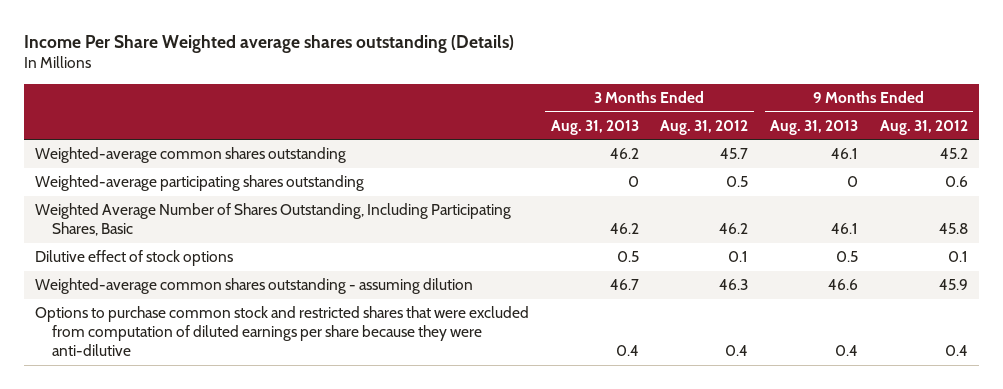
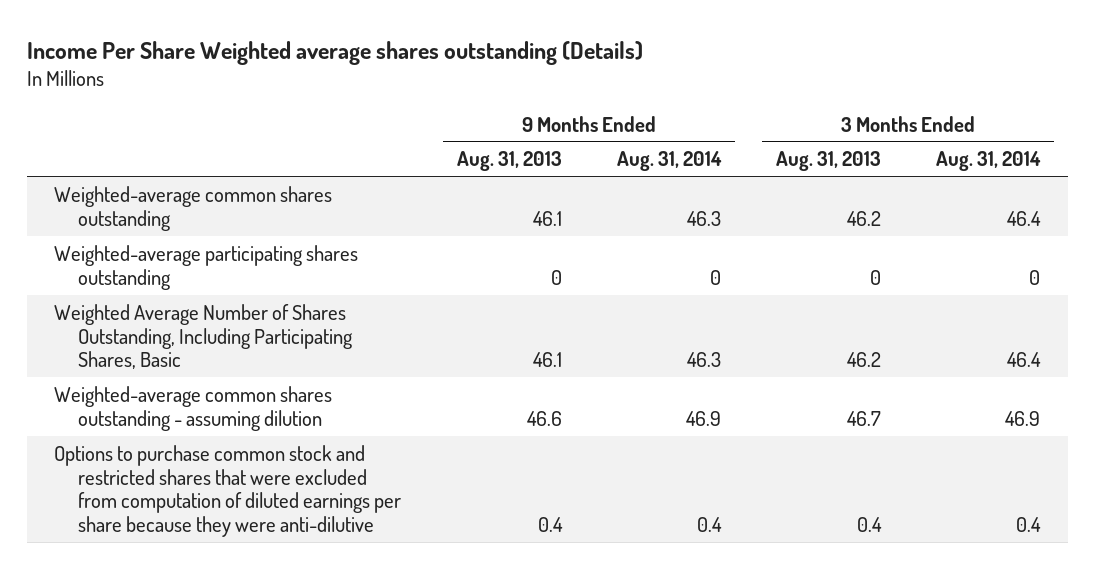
[660,119,749,135] Aug. 31, 2012 -> none
[879,119,968,135] Aug. 31, 2012 -> none
none -> [616,151,722,172] Aug. 31, 2014
none -> [936,151,1042,172] Aug. 31, 2014
[34,250,233,267] Dilutive effect of stock options -> none

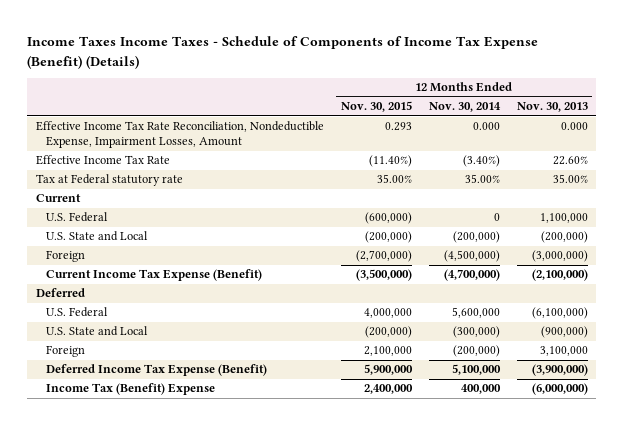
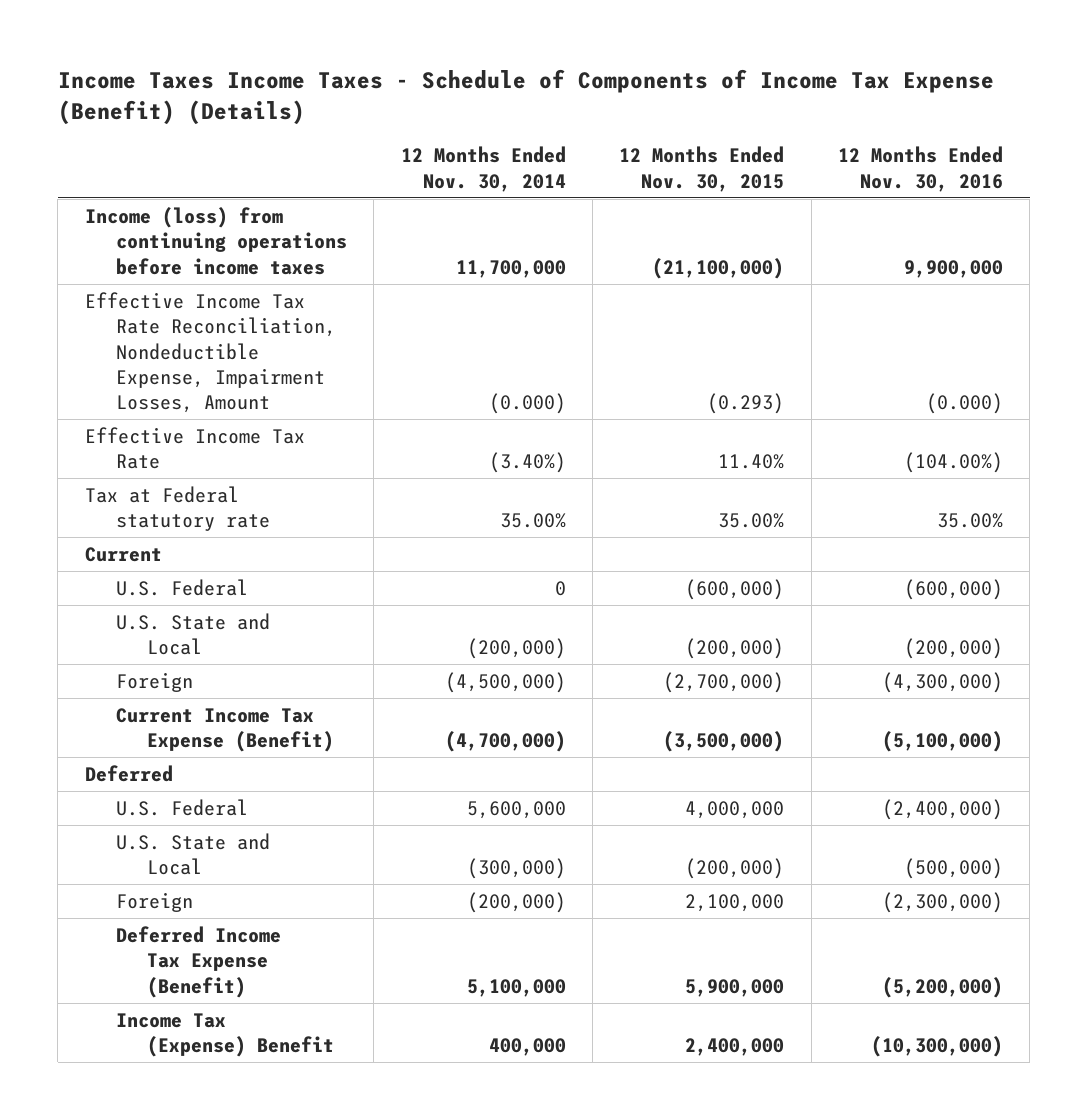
[516,102,588,113] Nov. 30, 2013 -> none
none -> [838,146,1004,192] 12 Months Ended Nov. 30, 2016
none -> [84,206,347,275] Income (loss) from continuing operations before income taxes
[384,122,412,132] 0.293 -> [707,393,785,415] (0.293)
[472,122,500,131] 0.000 -> [488,393,566,415] (0.000)
[368,155,412,168] (11.40%) -> [718,454,785,470] 11.40%
[46,383,216,396] Income Tax (Benefit) Expense -> [115,1012,334,1058] Income Tax (Expense) Benefit

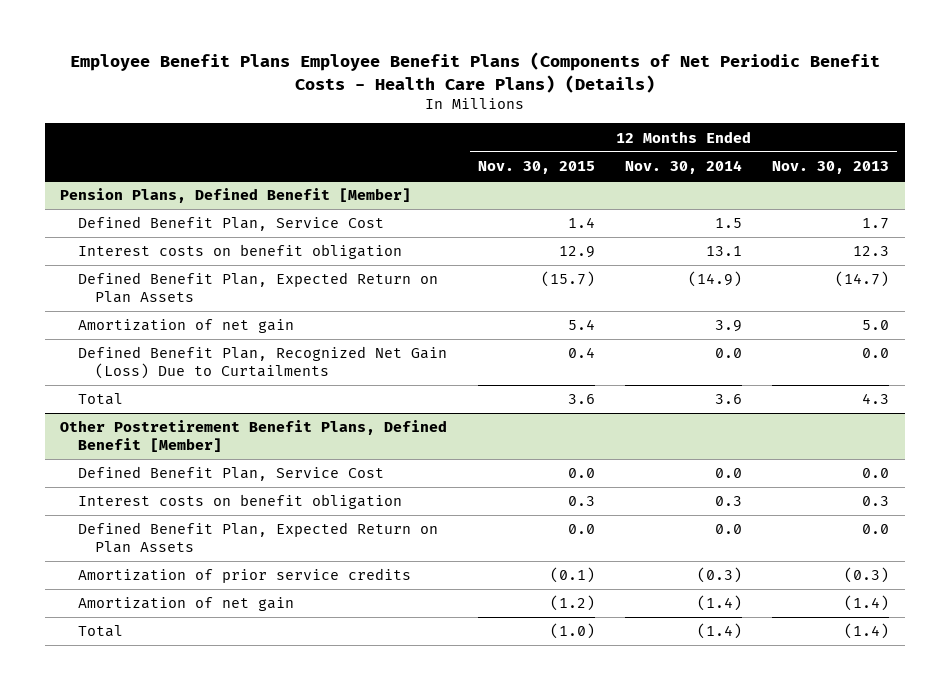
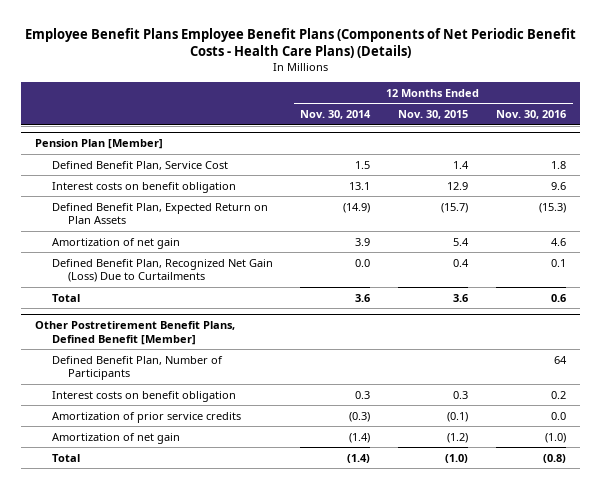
[772,160,890,174] Nov. 30, 2013 -> none
none -> [496,110,567,120] Nov. 30, 2016
[60,188,412,204] Pension Plans, Defined Benefit [Member] -> [35,139,164,150] Pension Plan [Member]
[77,466,384,482] Defined Benefit Plan, Service Cost -> none
none -> [51,355,223,381] Defined Benefit Plan, Number of Participants
[77,522,438,554] Defined Benefit Plan, Expected Return on Plan Assets -> none

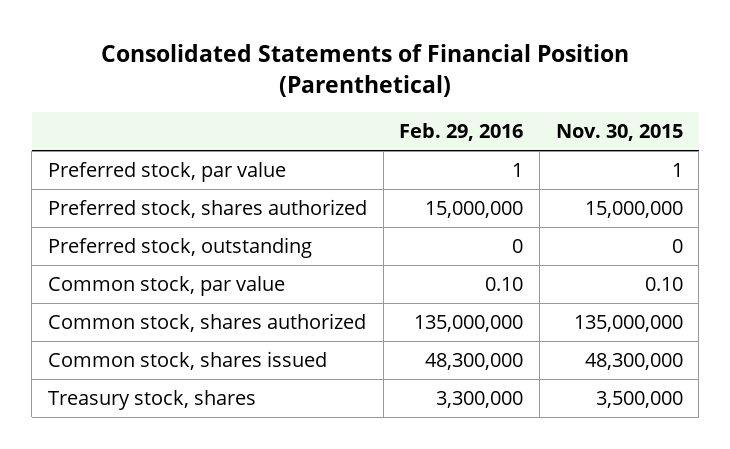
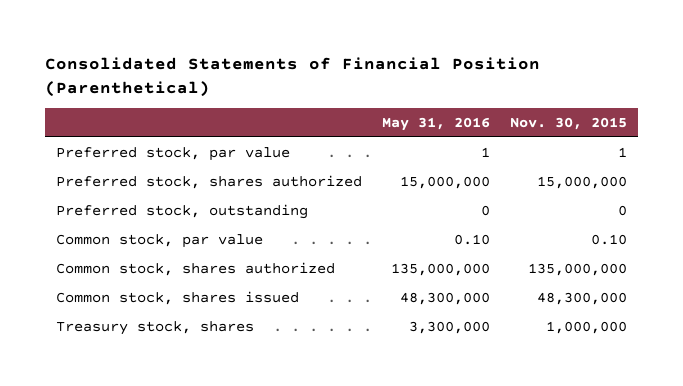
[399,123,524,142] Feb. 29, 2016 -> none
none -> [382,117,491,132] May 31, 2016
[595,390,683,408] 3,500,000 -> [546,320,628,334] 1,000,000

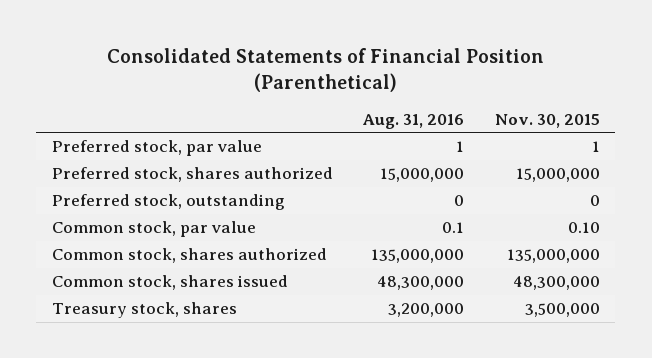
[382,117,491,132] May 31, 2016 -> none
none -> [362,114,465,130] Aug. 31, 2016
[546,320,628,334] 1,000,000 -> [525,303,601,318] 3,500,000

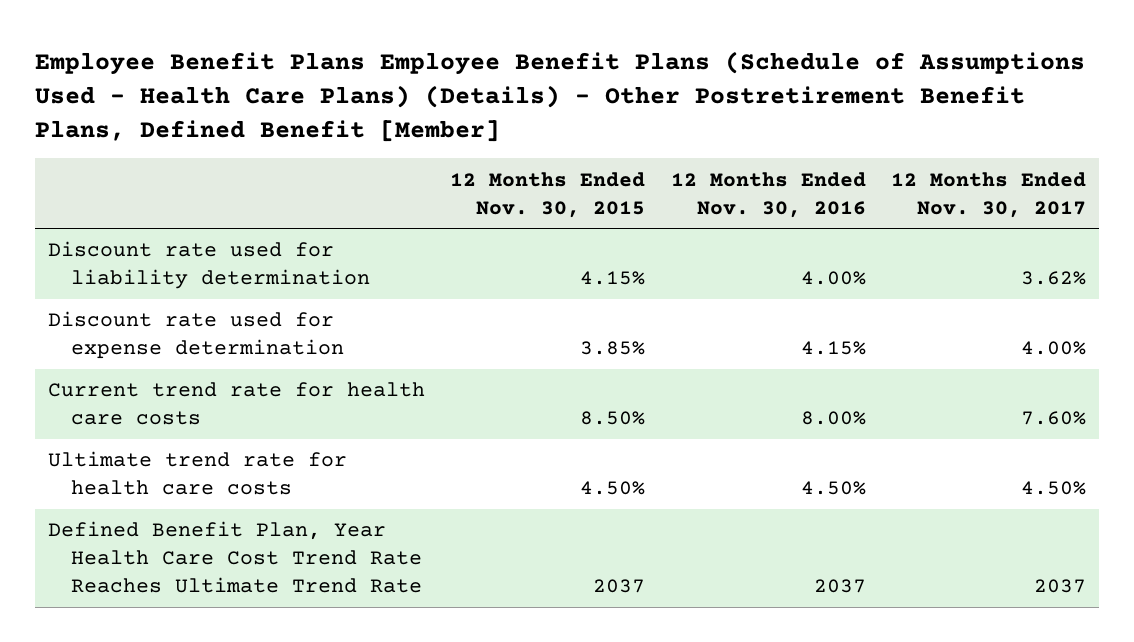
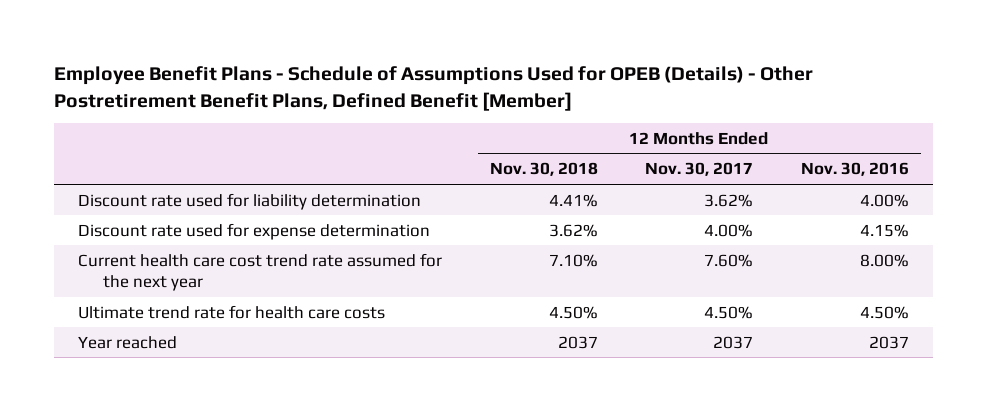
[35,51,1086,142] Employee Benefit Plans Employee Benefit Plans (Schedule of Assumptions Used - Health Care Plans) (Details) - Other Postretirement Benefit Plans, Defined Benefit [Member] -> [54,66,814,111] Employee Benefit Plans - Schedule of Assumptions Used for OPEB (Details) - Other Postretirement Benefit Plans, Defined Benefit [Member]
[450,171,646,218] 12 Months Ended Nov. 30, 2015 -> none
none -> [489,162,598,177] Nov. 30, 2018
[48,382,426,426] Current trend rate for health care costs -> [78,252,443,292] Current health care cost trend rate assumed for the next year
[48,521,422,594] Defined Benefit Plan, Year Health Care Cost Trend Rate Reaches Ultimate Trend Rate -> [78,335,178,349] Year reached

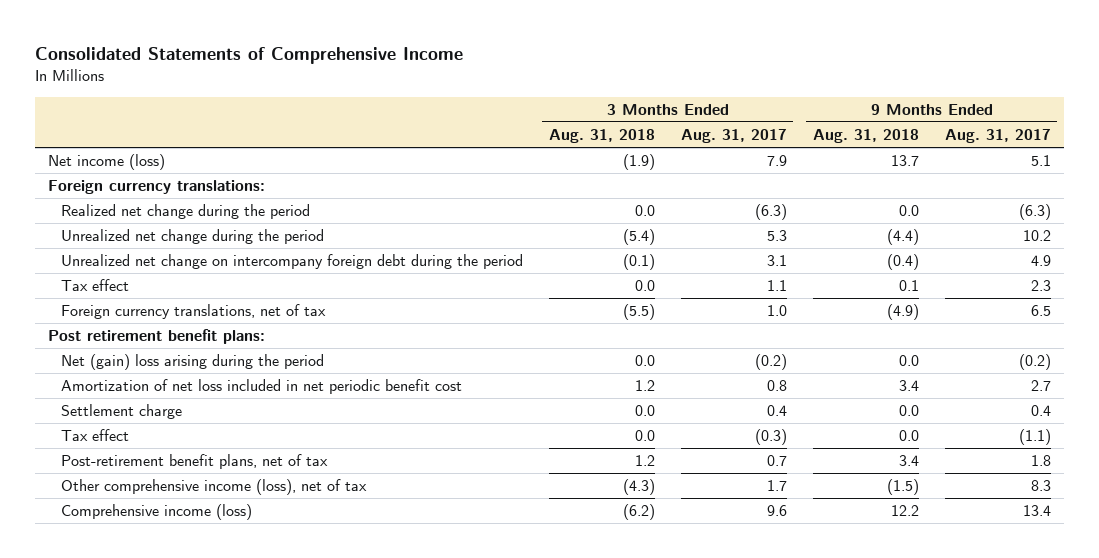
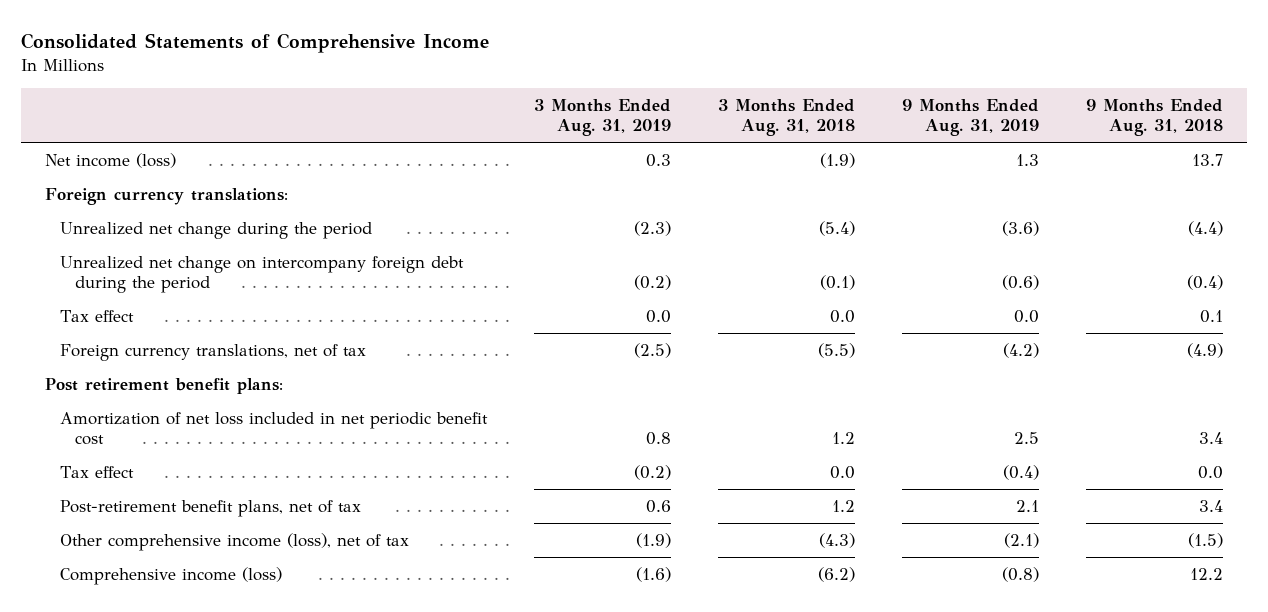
[680,128,787,143] Aug. 31, 2017 -> none
[944,128,1051,143] Aug. 31, 2017 -> none
none -> [534,98,672,137] 3 Months Ended Aug. 31, 2019
none -> [902,98,1040,137] 9 Months Ended Aug. 31, 2019
[60,204,310,220] Realized net change during the period -> none
[60,354,324,371] Net (gain) loss arising during the period -> none
[60,404,182,420] Settlement charge -> none

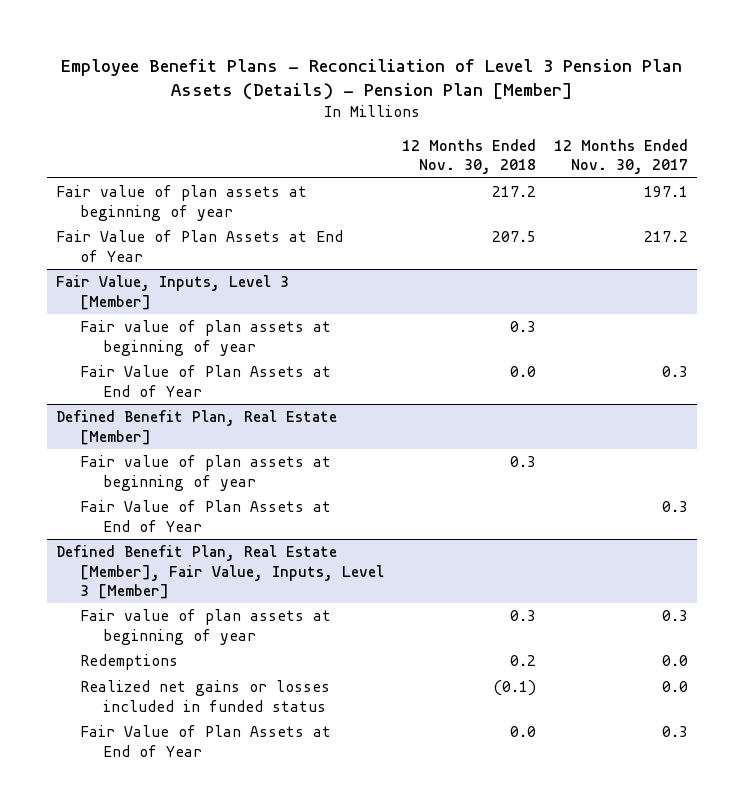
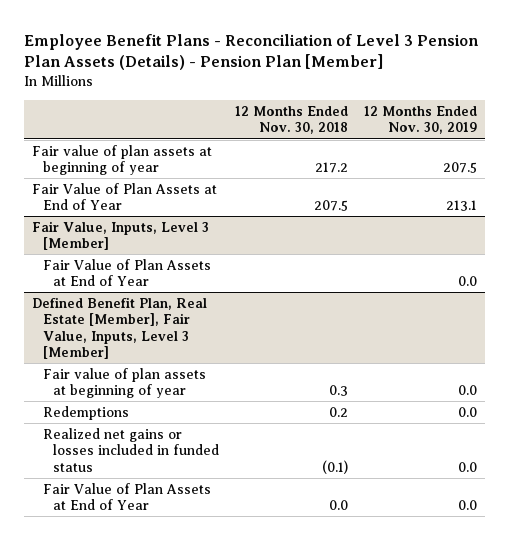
[553,138,688,174] 12 Months Ended Nov. 30, 2017 -> none
none -> [363,105,477,135] 12 Months Ended Nov. 30, 2019
[79,320,331,356] Fair value of plan assets at beginning of year -> none
[79,365,331,397] Fair Value of Plan Assets at End of Year -> none
[56,410,338,445] Defined Benefit Plan, Real Estate [Member] -> none
[79,455,331,491] Fair value of plan assets at beginning of year -> none

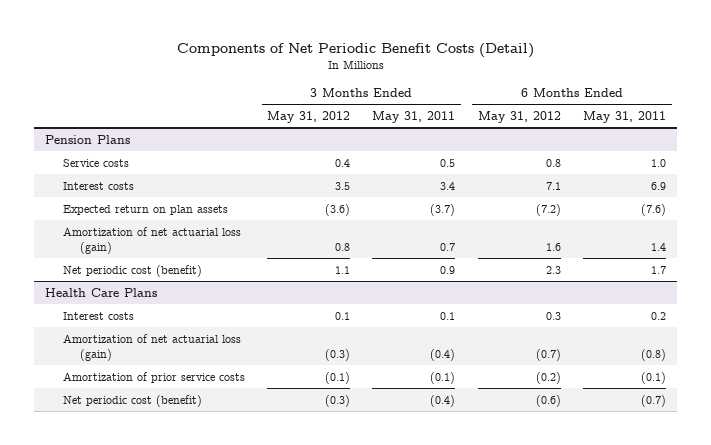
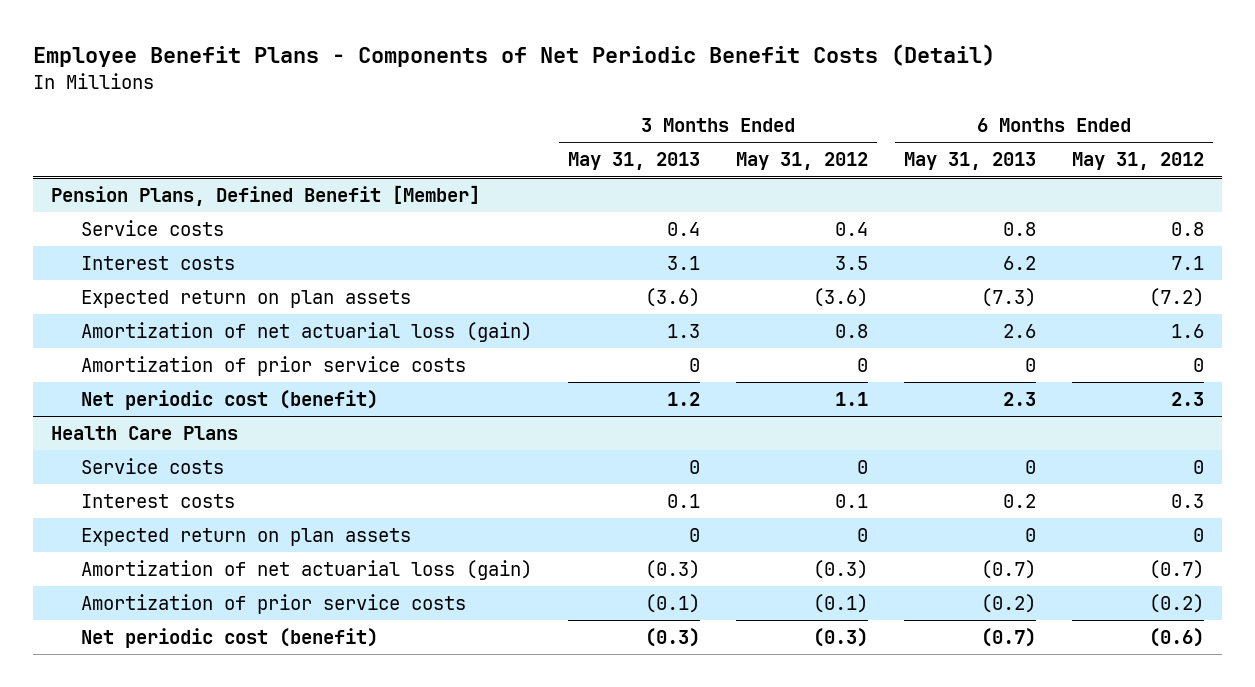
[176,42,534,58] Components of Net Periodic Benefit Costs (Detail) -> [33,43,996,67] Employee Benefit Plans - Components of Net Periodic Benefit Costs (Detail)
[372,110,456,123] May 31, 2011 -> none
[583,110,667,123] May 31, 2011 -> none
none -> [567,152,700,171] May 31, 2013
none -> [903,152,1036,171] May 31, 2013
[45,134,131,144] Pension Plans -> none
none -> [51,185,481,207] Pension Plans, Defined Benefit [Member]
none -> [80,356,466,377] Amortization of prior service costs
none -> [80,458,224,475] Service costs
none -> [80,528,411,547] Expected return on plan assets

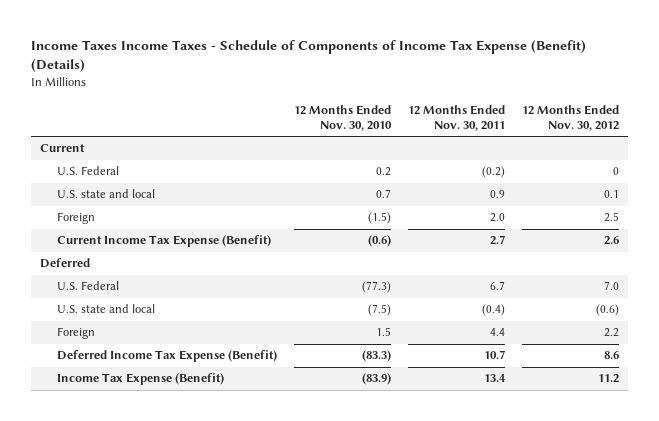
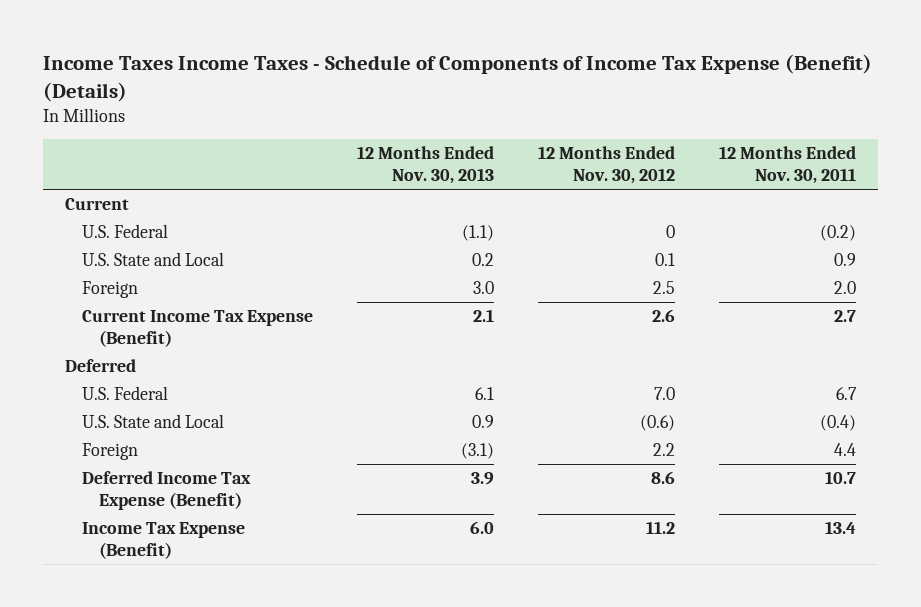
[293,104,392,132] 12 Months Ended Nov. 30, 2010 -> none
none -> [357,146,495,185] 12 Months Ended Nov. 30, 2013
[56,189,155,199] U.S. state and local -> [82,252,225,267] U.S. State and Local
[56,304,155,314] U.S. state and local -> [82,414,225,429] U.S. State and Local

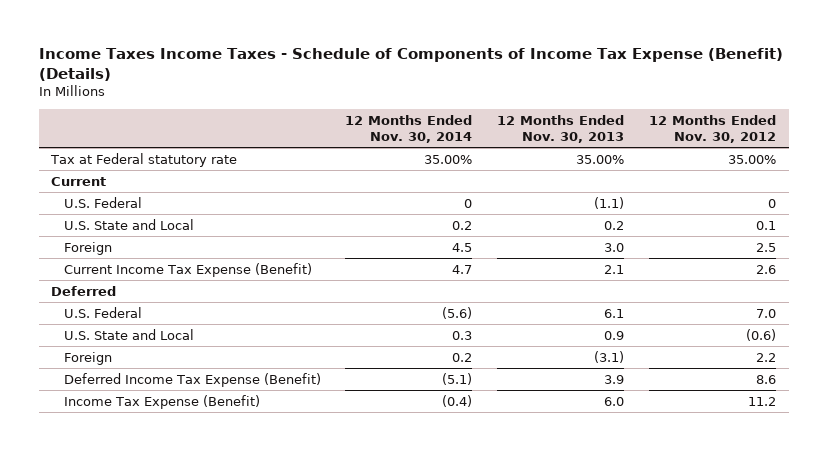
[719,146,857,185] 12 Months Ended Nov. 30, 2011 -> none
none -> [345,115,473,144] 12 Months Ended Nov. 30, 2014
none -> [49,152,237,167] Tax at Federal statutory rate

